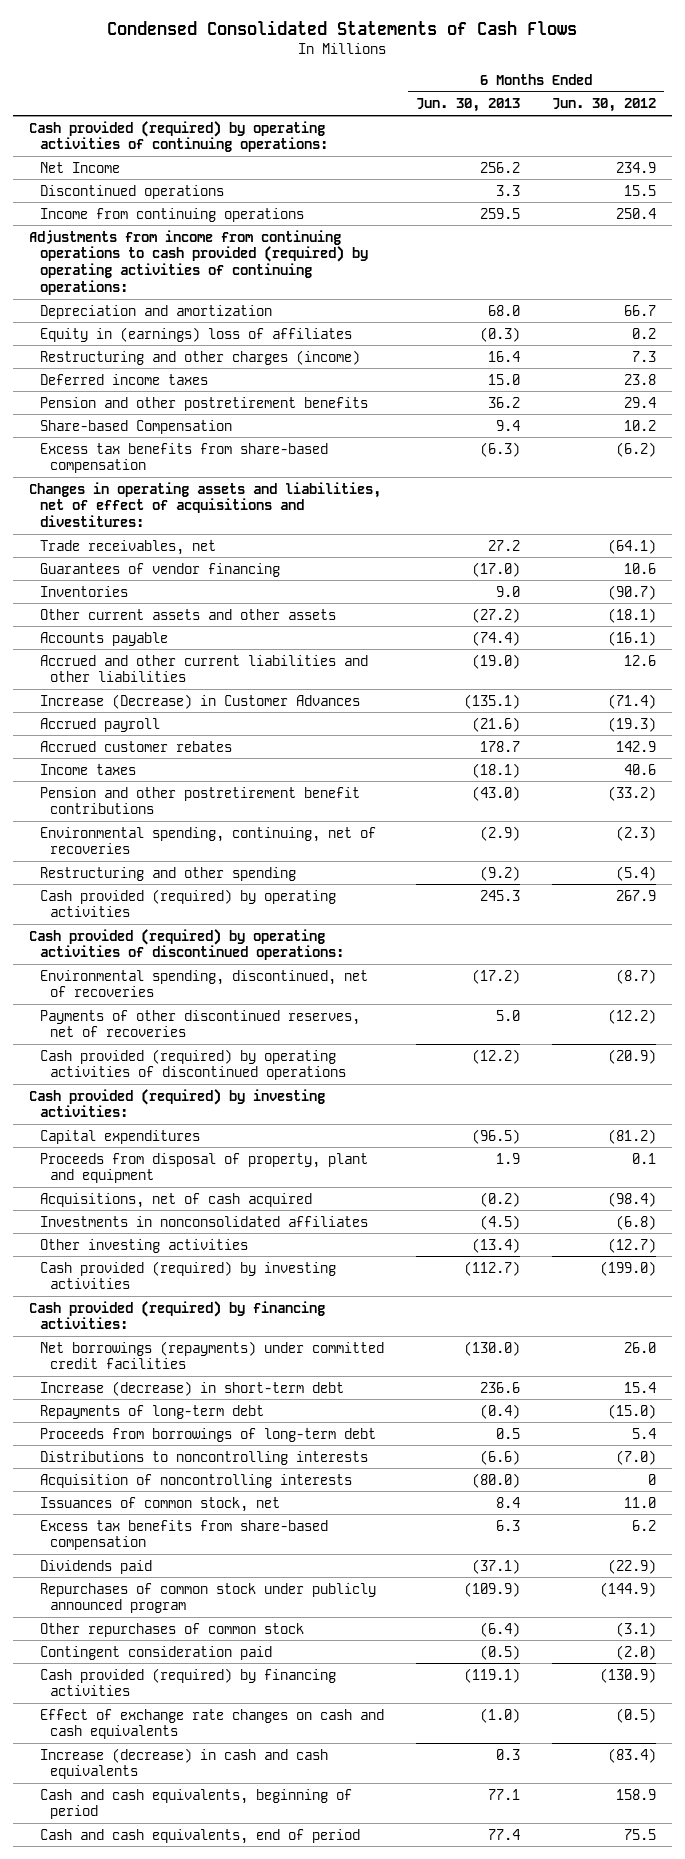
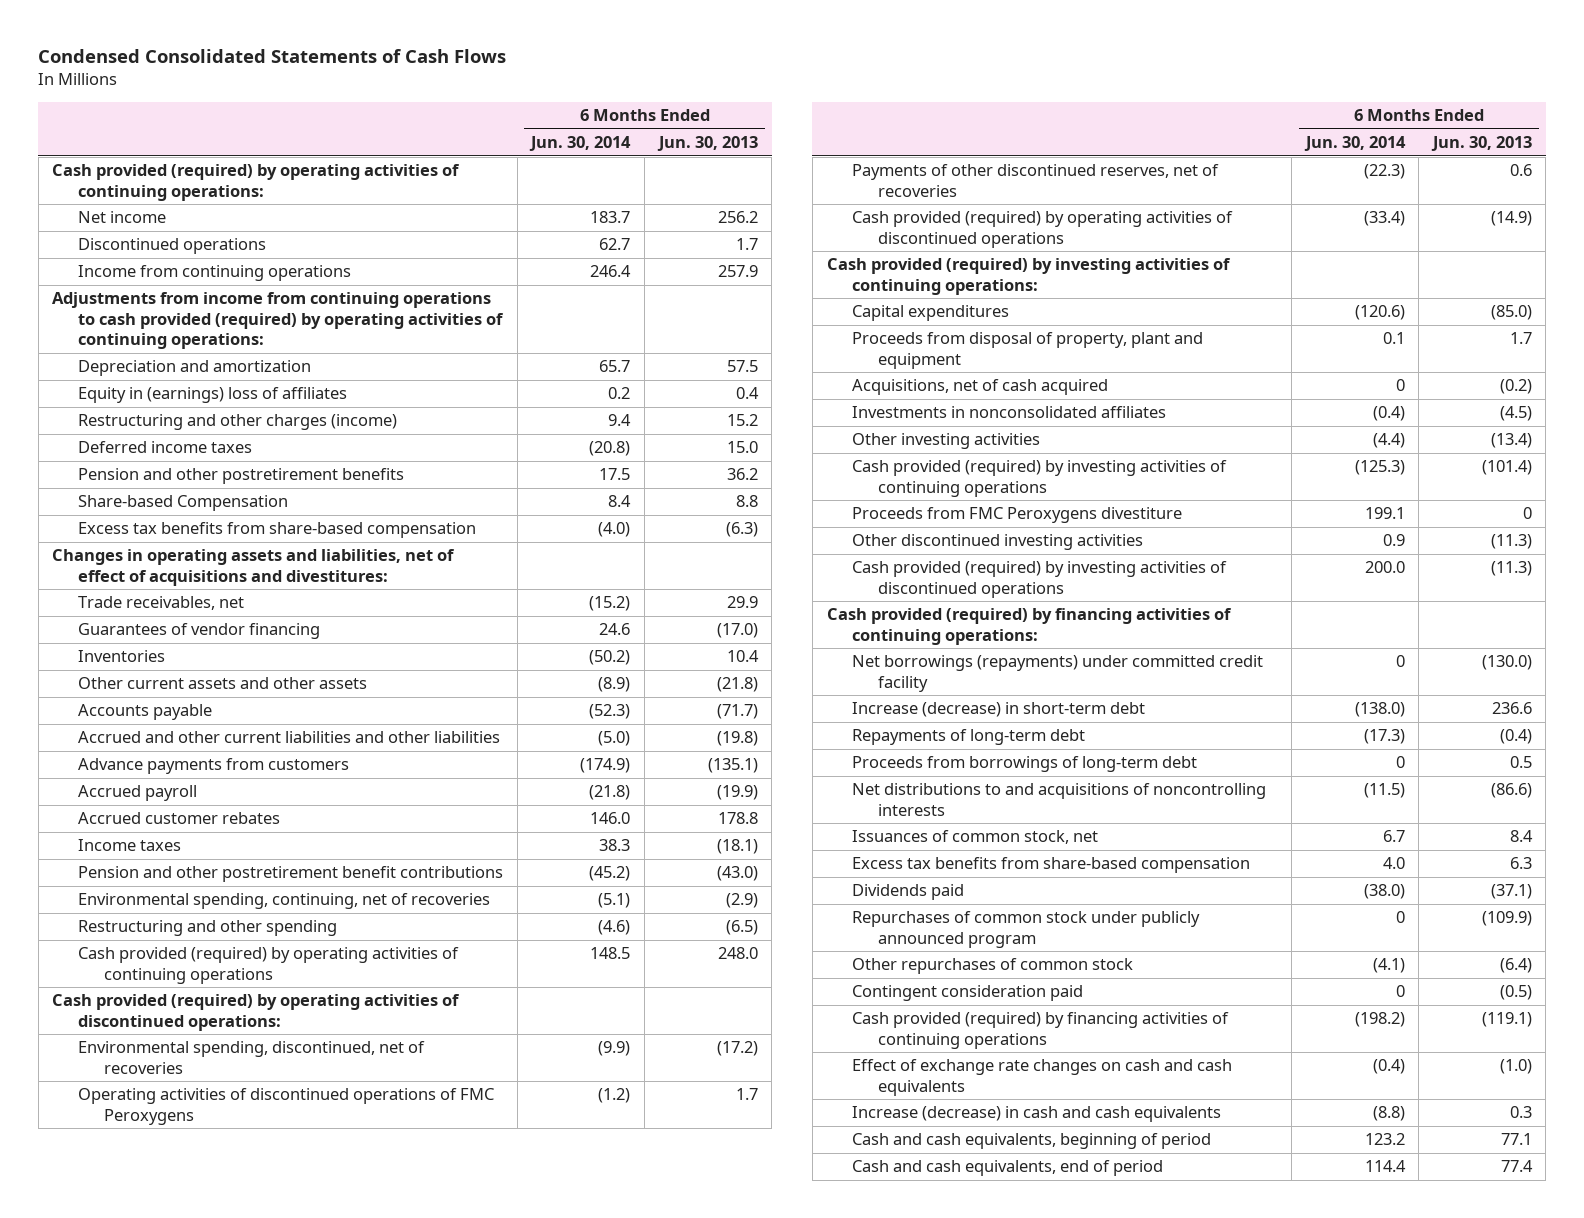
[551,98,656,113] Jun. 30, 2012 -> none
none -> [529,136,632,152] Jun. 30, 2014
[39,161,120,173] Net Income -> [78,211,167,224] Net income
[495,184,520,196] 3.3 -> [735,238,758,251] 1.7
[479,207,520,219] 259.5 -> [717,265,758,278] 257.9
[487,304,520,316] 68.0 -> [726,360,758,373] 57.5
[479,326,520,342] (0.3) -> [735,387,759,400] 0.4
[487,350,520,362] 16.4 -> [726,414,758,427] 15.2
[495,419,520,431] 9.4 -> [735,495,758,508] 8.8
[487,539,520,551] 27.2 -> [726,596,758,609] 29.9
[495,585,520,597] 9.0 -> [726,650,759,663] 10.4
[471,607,520,623] (27.2) -> [716,677,758,693] (21.8)
[471,630,520,646] (74.4) -> [716,704,758,720] (71.7)
[471,653,520,669] (19.0) -> [716,731,758,747] (19.8)
[39,693,360,709] Increase (Decrease) in Customer Advances -> [78,758,350,775] Advance payments from customers
[471,716,520,732] (21.6) -> [716,785,758,801] (19.9)
[479,740,520,752] 178.7 -> [717,812,758,825] 178.8
[479,865,520,881] (9.2) -> [725,920,758,936] (6.5)
[39,888,336,918] Cash provided (required) by operating activities -> [78,947,460,984] Cash provided (required) by operating activities of continuing operations
[479,889,520,901] 245.3 -> [717,947,758,960] 248.0
none -> [78,1088,495,1125] Operating activities of discontinued operations of FMC Peroxygens
[495,1009,520,1021] 5.0 -> [1509,164,1532,177] 0.6
[471,1048,520,1064] (12.2) -> [1490,211,1532,227] (14.9)
[28,1088,325,1118] Cash provided (required) by investing activities: -> [826,258,1231,295] Cash provided (required) by investing activities of continuing operations:
[471,1128,520,1144] (96.5) -> [1490,305,1532,321] (85.0)
[495,1152,520,1164] 1.9 -> [1509,332,1532,345] 1.7
[39,1260,336,1290] Cash provided (required) by investing activities -> [852,460,1228,497] Cash provided (required) by investing activities of continuing operations
[463,1260,520,1276] (112.7) -> [1481,460,1532,476] (101.4)
none -> [852,507,1183,524] Proceeds from FMC Peroxygens divestiture
none -> [852,534,1144,551] Other discontinued investing activities
none -> [852,561,1228,598] Cash provided (required) by investing activities of discontinued operations
[28,1300,325,1330] Cash provided (required) by financing activities: -> [826,608,1232,645] Cash provided (required) by financing activities of continuing operations:
[39,1340,384,1370] Net borrowings (repayments) under committed credit facilities -> [852,655,1264,692] Net borrowings (repayments) under committed credit facility
[39,1473,352,1488] Acquisition of noncontrolling interests -> none
[39,1450,368,1465] Distributions to noncontrolling interests -> [852,783,1267,816] Net distributions to and acquisitions of noncontrolling interests
[479,1449,520,1465] (6.6) -> [1490,783,1532,799] (86.6)
[39,1667,336,1697] Cash provided (required) by financing activities -> [852,1012,1230,1049] Cash provided (required) by financing activities of continuing operations

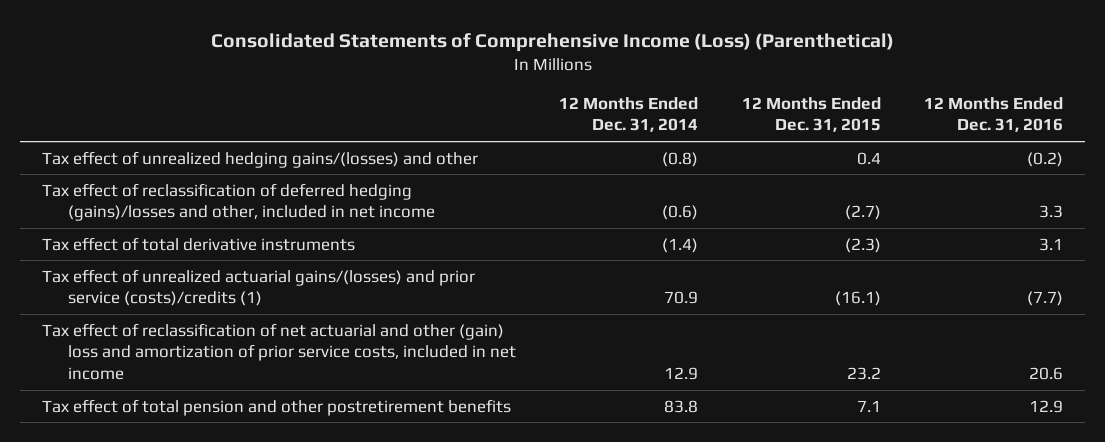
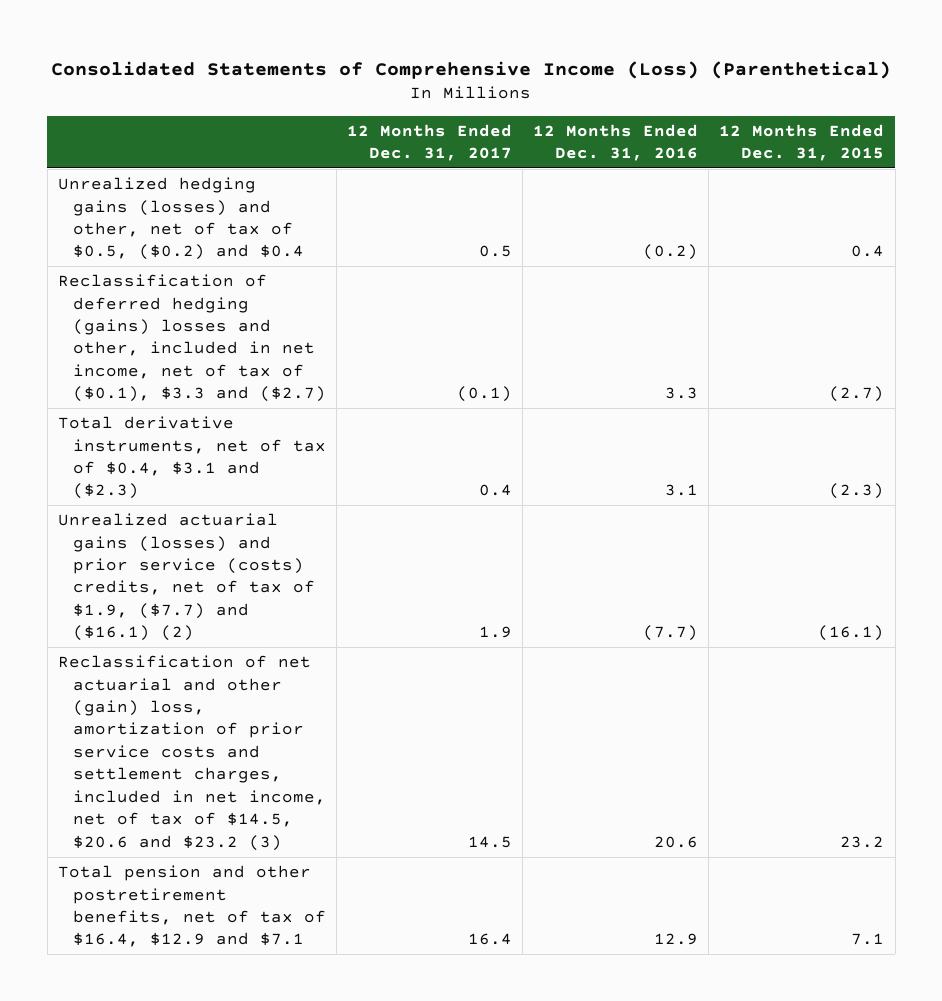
[559,96,699,133] 12 Months Ended Dec. 31, 2014 -> none
none -> [347,123,513,162] 12 Months Ended Dec. 31, 2017
[41,150,478,168] Tax effect of unrealized hedging gains/(losses) and other -> [57,177,305,261] Unrealized hedging gains (losses) and other, net of tax of $0.5, ($0.2) and $0.4
[41,182,435,222] Tax effect of reclassification of deferred hedging (gains)/losses and other, included in net income -> [57,274,327,403] Reclassification of deferred hedging (gains) losses and other, included in net income, net of tax of ($0.1), $3.3 and ($2.7)
[41,236,355,251] Tax effect of total derivative instruments -> [57,416,327,500] Total derivative instruments, net of tax of $0.4, $3.1 and ($2.3)
[41,268,475,307] Tax effect of unrealized actuarial gains/(losses) and prior service (costs)/credits (1) -> [57,513,316,642] Unrealized actuarial gains (losses) and prior service (costs) credits, net of tax of $1.9, ($7.7) and ($16.1) (2)
[41,322,516,381] Tax effect of reclassification of net actuarial and other (gain) loss and amortization of prior service costs, included in net income -> [57,655,327,851] Reclassification of net actuarial and other (gain) loss, amortization of prior service costs and settlement charges, included in net income, net of tax of $14.5, $20.6 and $23.2 (3)
[41,398,511,416] Tax effect of total pension and other postretirement benefits -> [57,865,327,948] Total pension and other postretirement benefits, net of tax of $16.4, $12.9 and $7.1

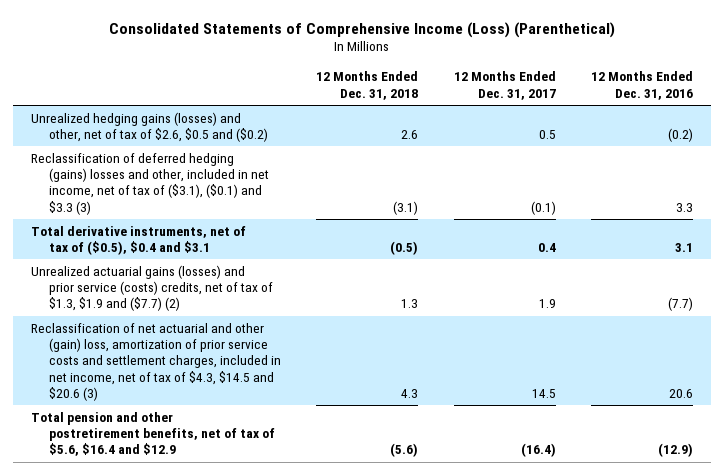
[719,123,885,162] 12 Months Ended Dec. 31, 2015 -> none
none -> [316,71,419,100] 12 Months Ended Dec. 31, 2018
[57,177,305,261] Unrealized hedging gains (losses) and other, net of tax of $0.5, ($0.2) and $0.4 -> [30,111,268,142] Unrealized hedging gains (losses) and other, net of tax of $2.6, $0.5 and ($0.2)
[57,274,327,403] Reclassification of deferred hedging (gains) losses and other, included in net income, net of tax of ($0.1), $3.3 and ($2.7) -> [30,152,269,215] Reclassification of deferred hedging (gains) losses and other, included in net income, net of tax of ($3.1), ($0.1) and $3.3 (3)
[57,416,327,500] Total derivative instruments, net of tax of $0.4, $3.1 and ($2.3) -> [30,225,246,255] Total derivative instruments, net of tax of ($0.5), $0.4 and $3.1
[57,513,316,642] Unrealized actuarial gains (losses) and prior service (costs) credits, net of tax of $1.9, ($7.7) and ($16.1) (2) -> [30,264,273,312] Unrealized actuarial gains (losses) and prior service (costs) credits, net of tax of $1.3, $1.9 and ($7.7) (2)
[57,655,327,851] Reclassification of net actuarial and other (gain) loss, amortization of prior service costs and settlement charges, included in net income, net of tax of $14.5, $20.6 and $23.2 (3) -> [30,322,281,401] Reclassification of net actuarial and other (gain) loss, amortization of prior service costs and settlement charges, included in net income, net of tax of $4.3, $14.5 and $20.6 (3)
[57,865,327,948] Total pension and other postretirement benefits, net of tax of $16.4, $12.9 and $7.1 -> [30,411,275,457] Total pension and other postretirement benefits, net of tax of $5.6, $16.4 and $12.9
[468,933,513,946] 16.4 -> [520,443,556,458] (16.4)
[654,933,699,946] 12.9 -> [658,443,694,458] (12.9)

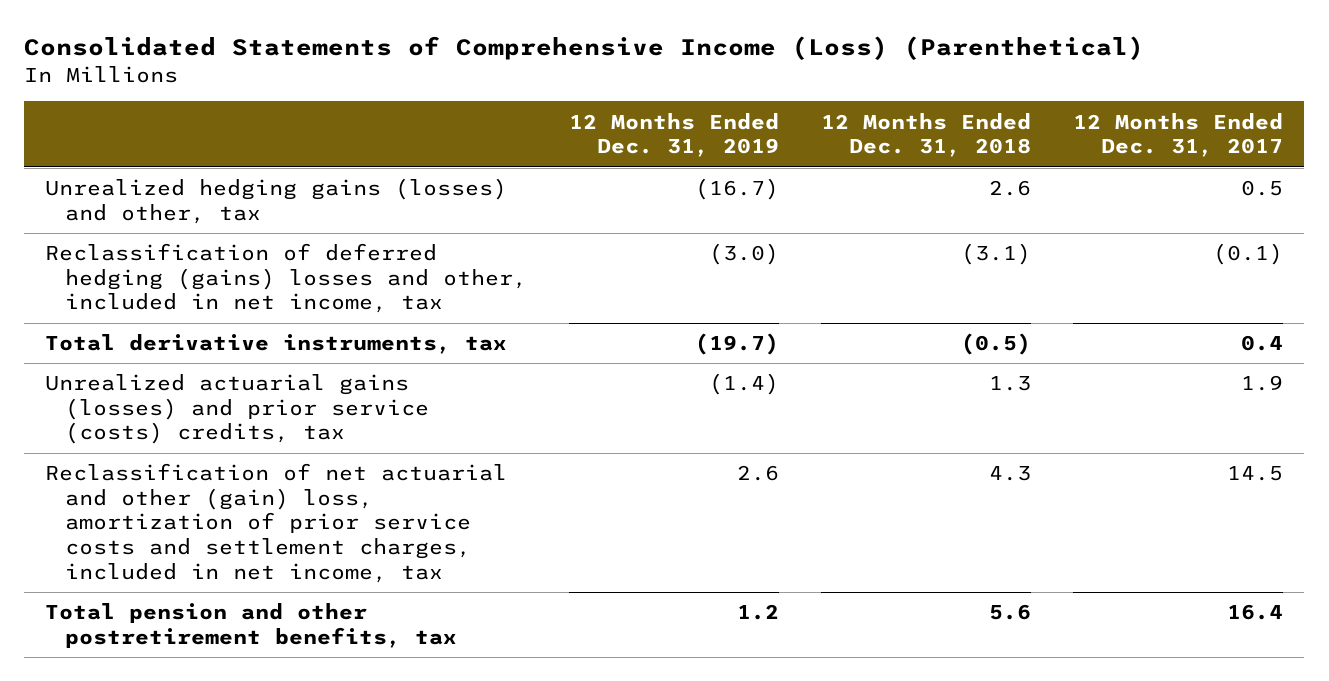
[591,71,694,100] 12 Months Ended Dec. 31, 2016 -> none
none -> [568,112,779,158] 12 Months Ended Dec. 31, 2019
[30,111,268,142] Unrealized hedging gains (losses) and other, net of tax of $2.6, $0.5 and ($0.2) -> [45,178,508,224] Unrealized hedging gains (losses) and other, tax
[30,152,269,215] Reclassification of deferred hedging (gains) losses and other, included in net income, net of tax of ($3.1), ($0.1) and $3.3 (3) -> [45,243,527,314] Reclassification of deferred hedging (gains) losses and other, included in net income, tax
[30,225,246,255] Total derivative instruments, net of tax of ($0.5), $0.4 and $3.1 -> [45,334,508,355] Total derivative instruments, tax
[30,264,273,312] Unrealized actuarial gains (losses) and prior service (costs) credits, net of tax of $1.3, $1.9 and ($7.7) (2) -> [45,374,429,445] Unrealized actuarial gains (losses) and prior service (costs) credits, tax
[30,322,281,401] Reclassification of net actuarial and other (gain) loss, amortization of prior service costs and settlement charges, included in net income, net of tax of $4.3, $14.5 and $20.6 (3) -> [45,463,508,583] Reclassification of net actuarial and other (gain) loss, amortization of prior service costs and settlement charges, included in net income, tax
[30,411,275,457] Total pension and other postretirement benefits, net of tax of $5.6, $16.4 and $12.9 -> [45,603,457,648] Total pension and other postretirement benefits, tax
[390,443,419,458] (5.6) -> [989,604,1032,621] 5.6
[520,443,556,458] (16.4) -> [1227,604,1284,621] 16.4

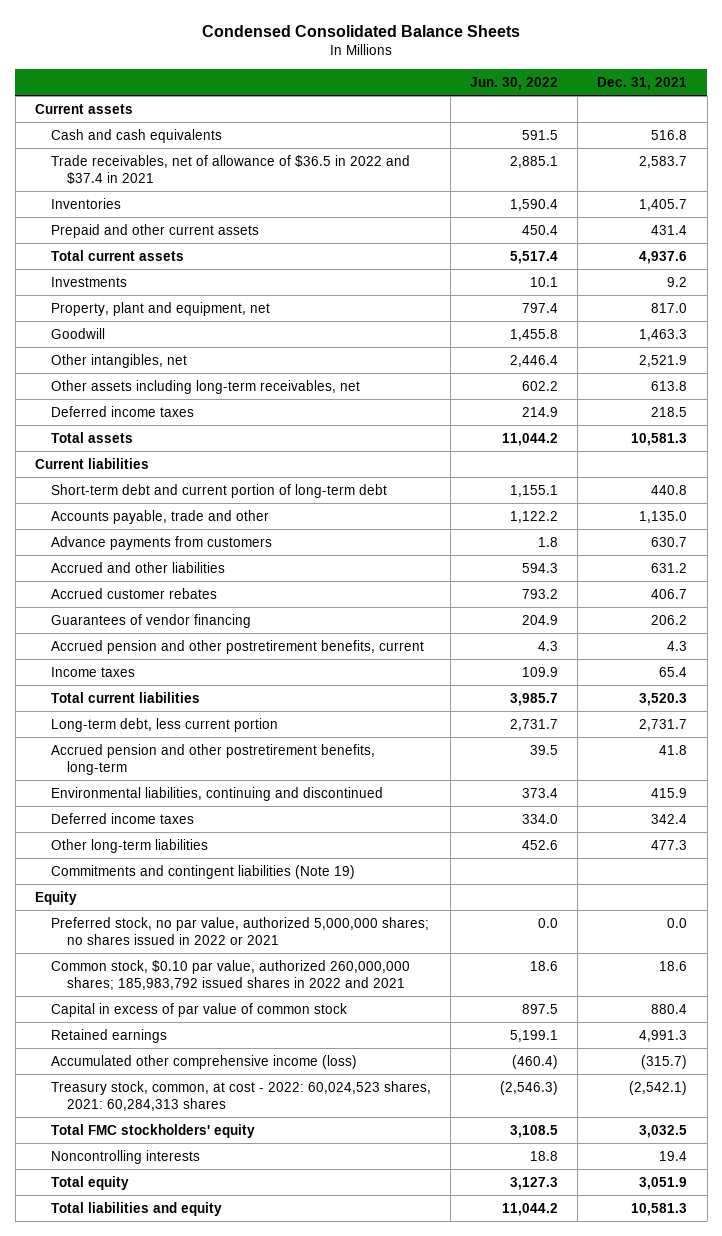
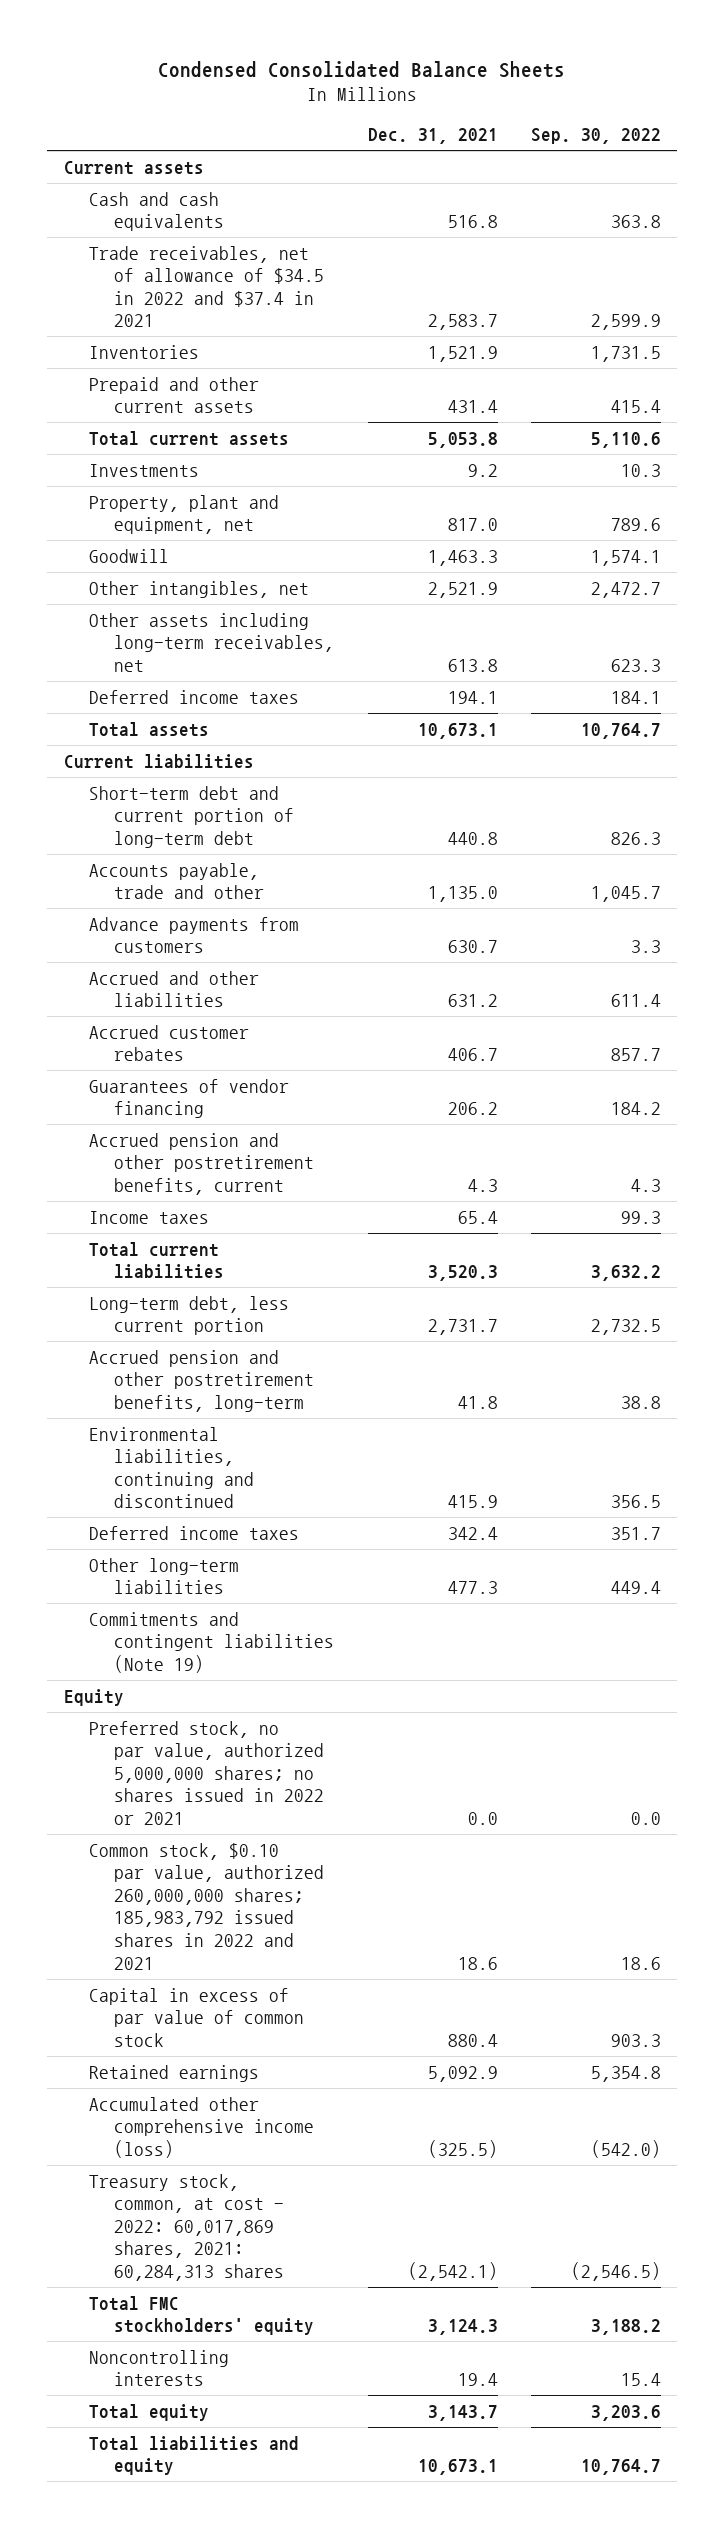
[470,76,559,90] Jun. 30, 2022 -> none
none -> [530,128,661,145] Sep. 30, 2022
[50,154,410,184] Trade receivables, net of allowance of $36.5 in 2022 and $37.4 in 2021 -> [89,245,325,328] Trade receivables, net of allowance of $34.5 in 2022 and $37.4 in 2021
[639,198,688,211] 1,405.7 -> [427,345,498,362] 1,521.9
[639,250,688,264] 4,937.6 -> [427,431,498,448] 5,053.8
[651,406,688,417] 218.5 -> [447,690,498,704] 194.1
[631,432,688,446] 10,581.3 -> [417,722,498,739] 10,673.1
[639,1029,688,1042] 4,991.3 -> [427,2065,498,2082] 5,092.9
[641,1054,688,1069] (315.7) -> [427,2139,498,2158] (325.5)
[50,1080,431,1111] Treasury stock, common, at cost - 2022: 60,024,523 shares, 2021: 60,284,313 shares -> [89,2173,285,2282] Treasury stock, common, at cost - 2022: 60,017,869 shares, 2021: 60,284,313 shares
[639,1124,688,1138] 3,032.5 -> [427,2319,498,2336] 3,124.3
[639,1176,688,1190] 3,051.9 -> [427,2404,498,2421] 3,143.7
[631,1202,688,1216] 10,581.3 -> [417,2459,498,2476] 10,673.1

